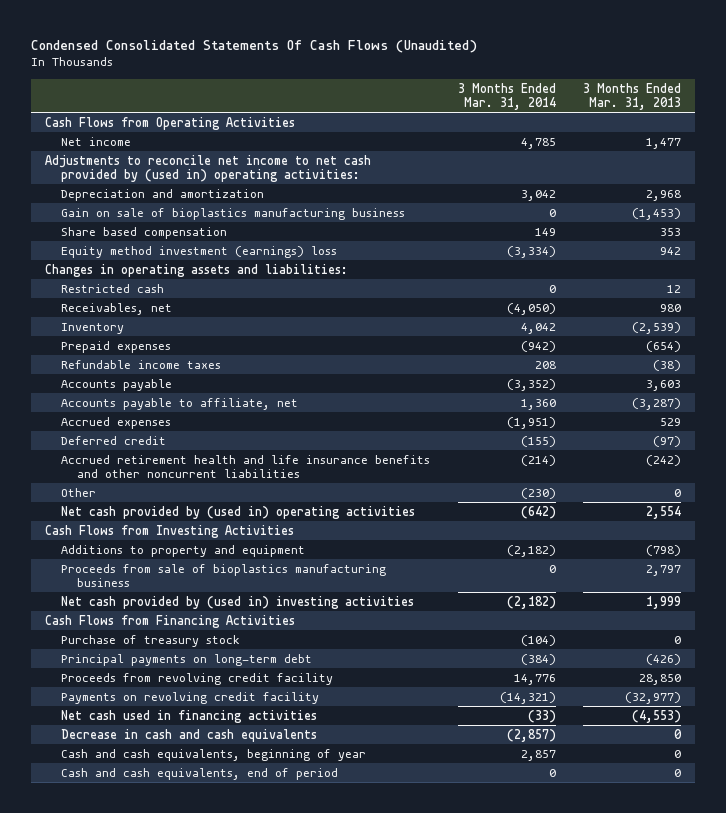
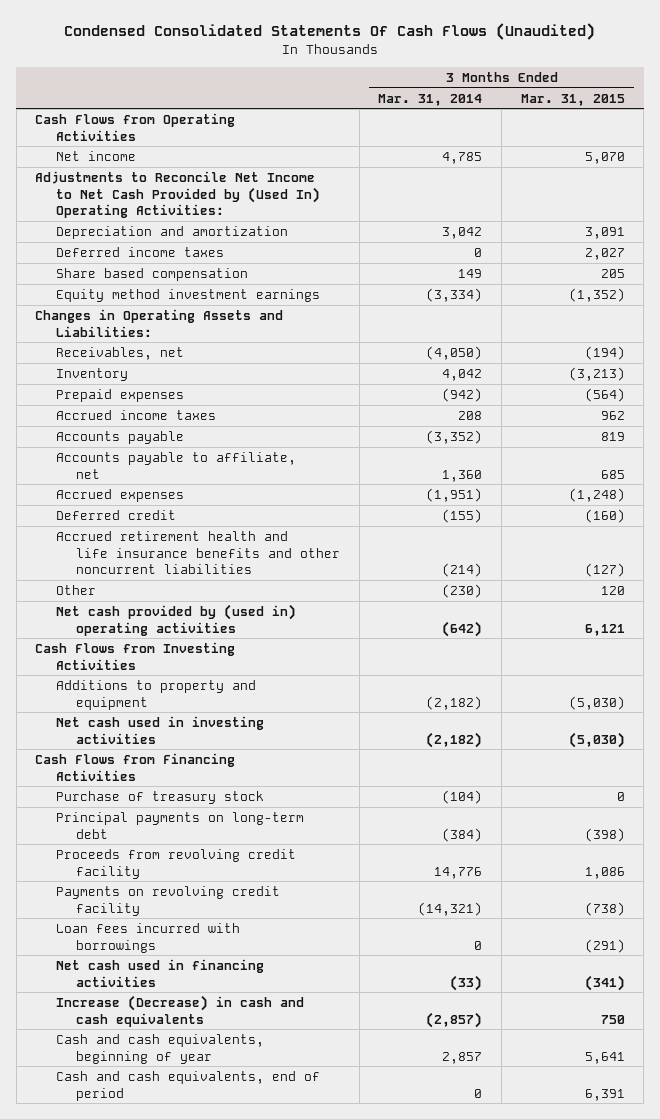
[583,82,682,110] 3 Months Ended Mar. 31, 2013 -> none
none -> [520,93,625,106] Mar. 31, 2015
[44,154,371,183] Adjustments to reconcile net income to net cash provided by (used in) operating activities: -> [35,170,320,219] Adjustments to Reconcile Net Income to Net Cash Provided by (Used In) Operating Activities:
[61,207,406,220] Gain on sale of bioplastics manufacturing business -> none
none -> [55,246,224,257] Deferred income taxes
[61,283,165,293] Restricted cash -> none
[61,245,338,258] Equity method investment (earnings) loss -> [55,288,320,302] Equity method investment earnings
[44,263,348,277] Changes in operating assets and liabilities: -> [35,308,284,337] Changes in Operating Assets and Liabilities:
[61,359,222,369] Refundable income taxes -> [55,409,216,420] Accrued income taxes
[61,563,387,588] Proceeds from sale of bioplastics manufacturing business -> none
[61,595,415,609] Net cash provided by (used in) investing activities -> [55,715,264,744] Net cash used in investing activities
none -> [55,922,240,953] Loan fees incurred with borrowings
[61,728,318,742] Decrease in cash and cash equivalents -> [55,994,304,1027] Increase (Decrease) in cash and cash equivalents

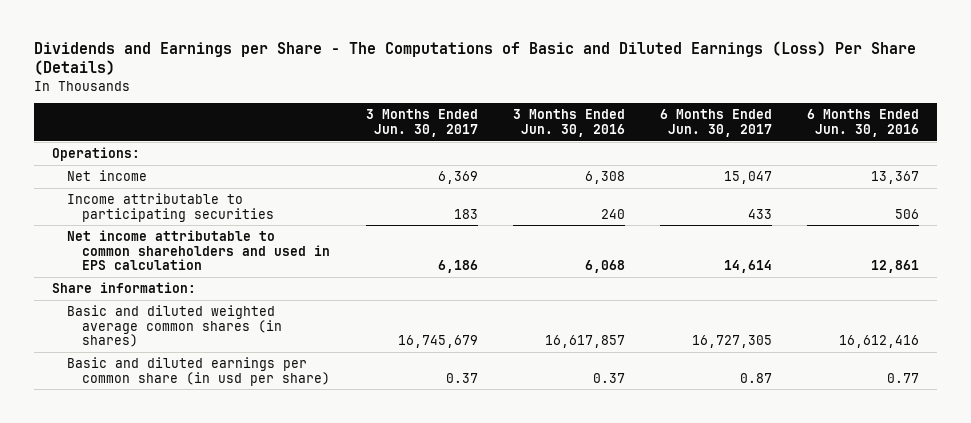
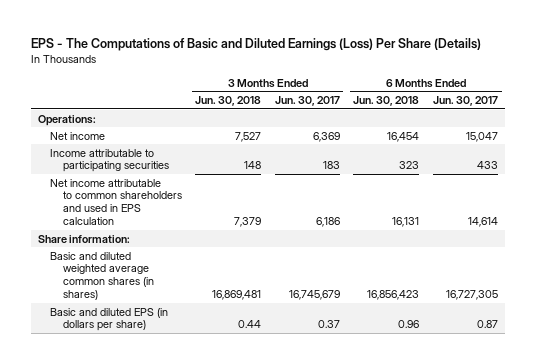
[34,40,917,76] Dividends and Earnings per Share - The Computations of Basic and Diluted Earnings (Loss) Per Share (Details) -> [31,38,482,52] EPS - The Computations of Basic and Diluted Earnings (Loss) Per Share (Details)
[512,109,625,137] 3 Months Ended Jun. 30, 2016 -> none
[807,109,920,137] 6 Months Ended Jun. 30, 2016 -> none
none -> [195,96,262,107] Jun. 30, 2018
none -> [353,96,420,107] Jun. 30, 2018
[67,356,331,386] Basic and diluted earnings per common share (in usd per share) -> [50,307,169,332] Basic and diluted EPS (in dollars per share)

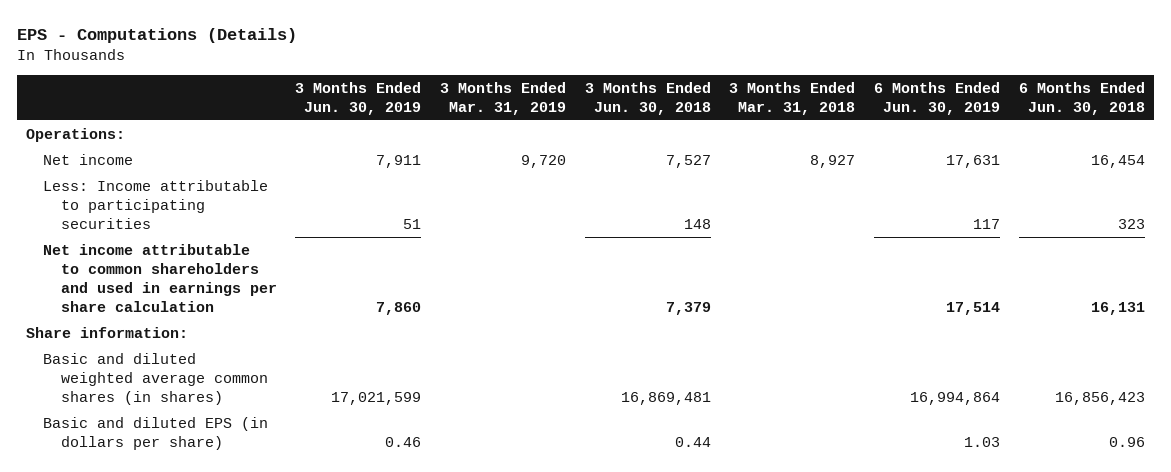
[31,38,482,52] EPS - The Computations of Basic and Diluted Earnings (Loss) Per Share (Details) -> [16,27,297,43] EPS - Computations (Details)
[274,96,340,107] Jun. 30, 2017 -> none
[433,96,499,107] Jun. 30, 2017 -> none
none -> [295,81,422,115] 3 Months Ended Jun. 30, 2019
none -> [440,81,567,115] 3 Months Ended Mar. 31, 2019
none -> [729,81,856,115] 3 Months Ended Mar. 31, 2018
none -> [873,81,1000,115] 6 Months Ended Jun. 30, 2019
[50,148,169,173] Income attributable to participating securities -> [43,179,269,230] Less: Income attributable to participating securities
[50,178,182,225] Net income attributable to common shareholders and used in EPS calculation -> [43,243,277,313] Net income attributable to common shareholders and used in earnings per share calculation

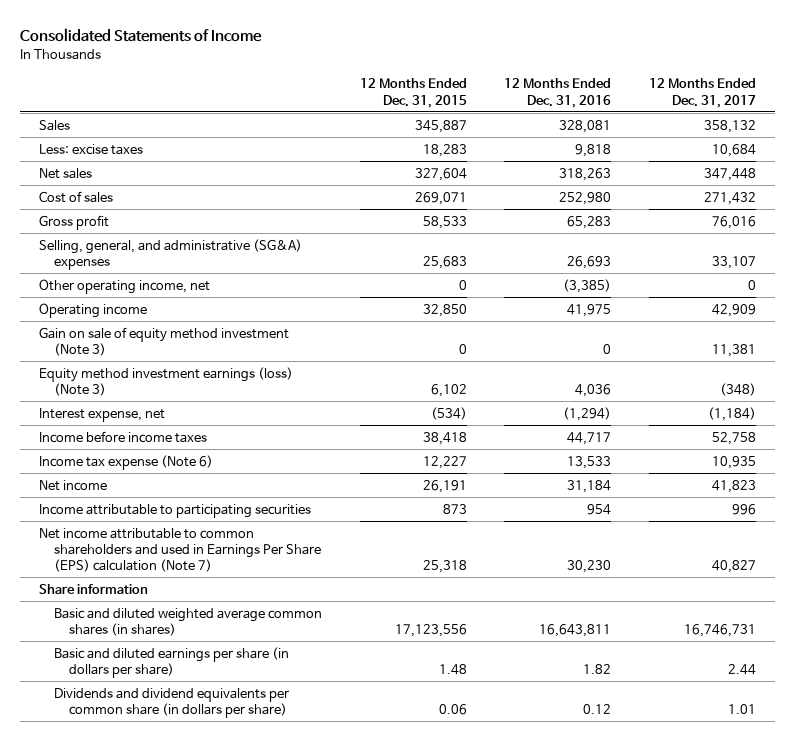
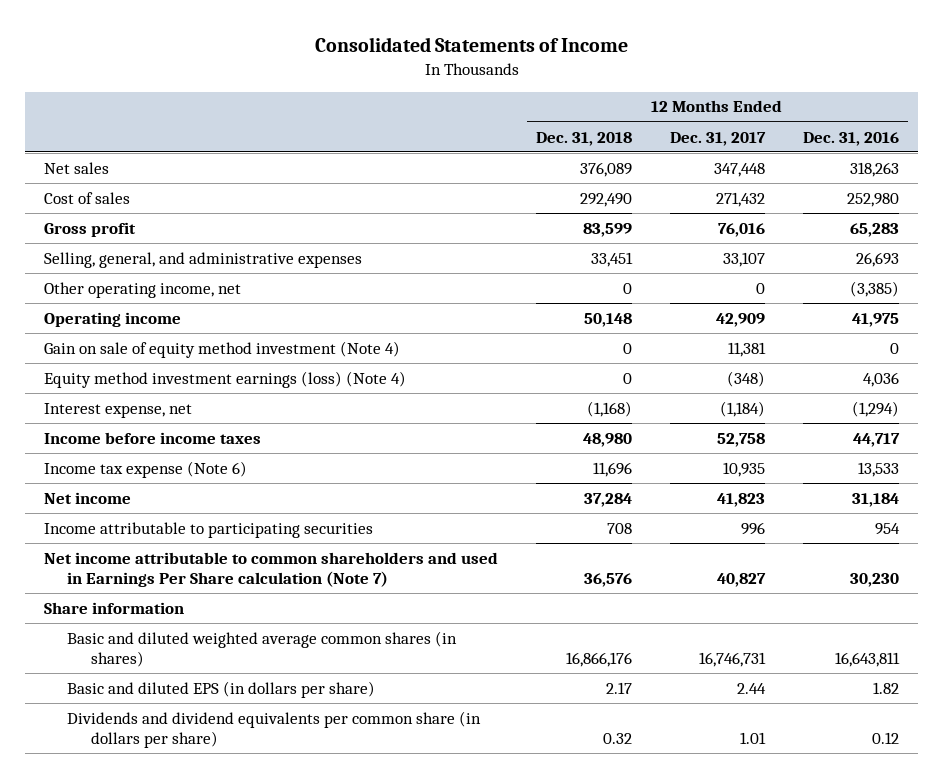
[359,78,467,108] 12 Months Ended Dec. 31, 2015 -> none
none -> [536,131,633,146] Dec. 31, 2018
[39,119,71,131] Sales -> none
[39,143,144,155] Less: excise taxes -> none
[39,238,303,270] Selling, general, and administrative (SG&A) expenses -> [44,251,363,268] Selling, general, and administrative expenses
[39,326,290,356] Gain on sale of equity method investment (Note 3) -> [44,340,401,358] Gain on sale of equity method investment (Note 4)
[39,366,294,396] Equity method investment earnings (loss) (Note 3) -> [44,370,407,388] Equity method investment earnings (loss) (Note 4)
[39,527,321,573] Net income attributable to common shareholders and used in Earnings Per Share (EPS) calculation (Note 7) -> [44,551,499,588] Net income attributable to common shareholders and used in Earnings Per Share calculation (Note 7)
[53,646,289,678] Basic and diluted earnings per share (in dollars per share) -> [67,680,376,698] Basic and diluted EPS (in dollars per share)

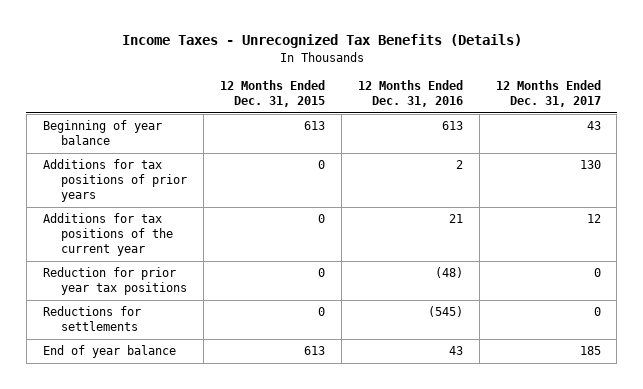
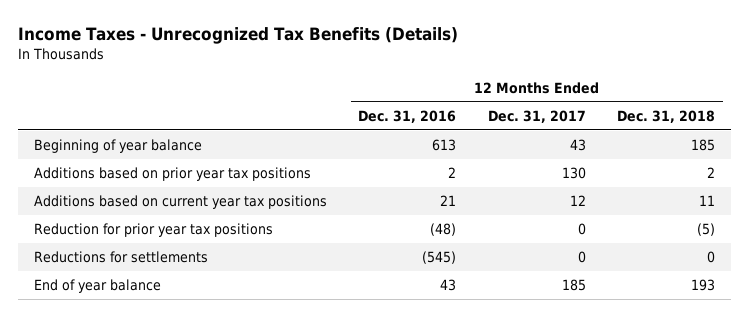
[219,80,325,108] 12 Months Ended Dec. 31, 2015 -> none
none -> [617,109,716,123] Dec. 31, 2018
[42,159,187,203] Additions for tax positions of prior years -> [33,167,311,182] Additions based on prior year tax positions
[42,213,173,257] Additions for tax positions of the current year -> [33,195,327,210] Additions based on current year tax positions

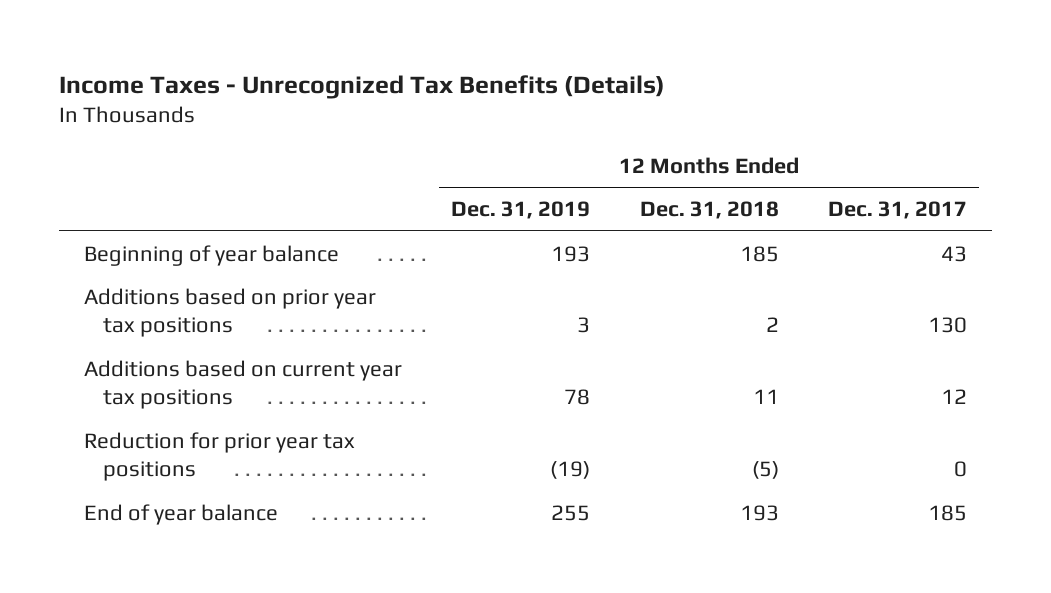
[358,109,457,123] Dec. 31, 2016 -> none
none -> [451,201,591,220] Dec. 31, 2019
[33,251,208,264] Reductions for settlements -> none

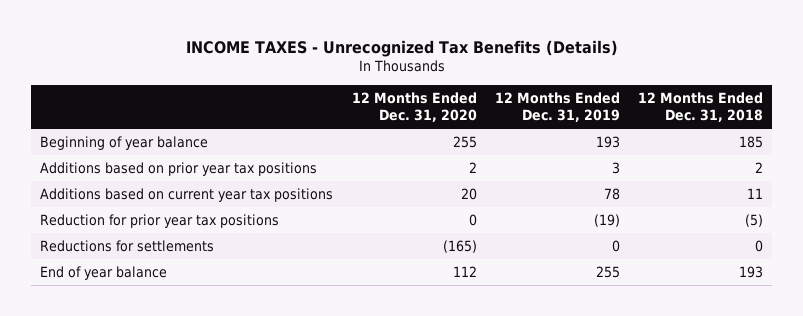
[59,74,666,99] Income Taxes - Unrecognized Tax Benefits (Details) -> [185,39,618,57] INCOME TAXES - Unrecognized Tax Benefits (Details)
[828,201,968,220] Dec. 31, 2017 -> none
none -> [351,91,477,123] 12 Months Ended Dec. 31, 2020
none -> [40,240,215,253] Reductions for settlements

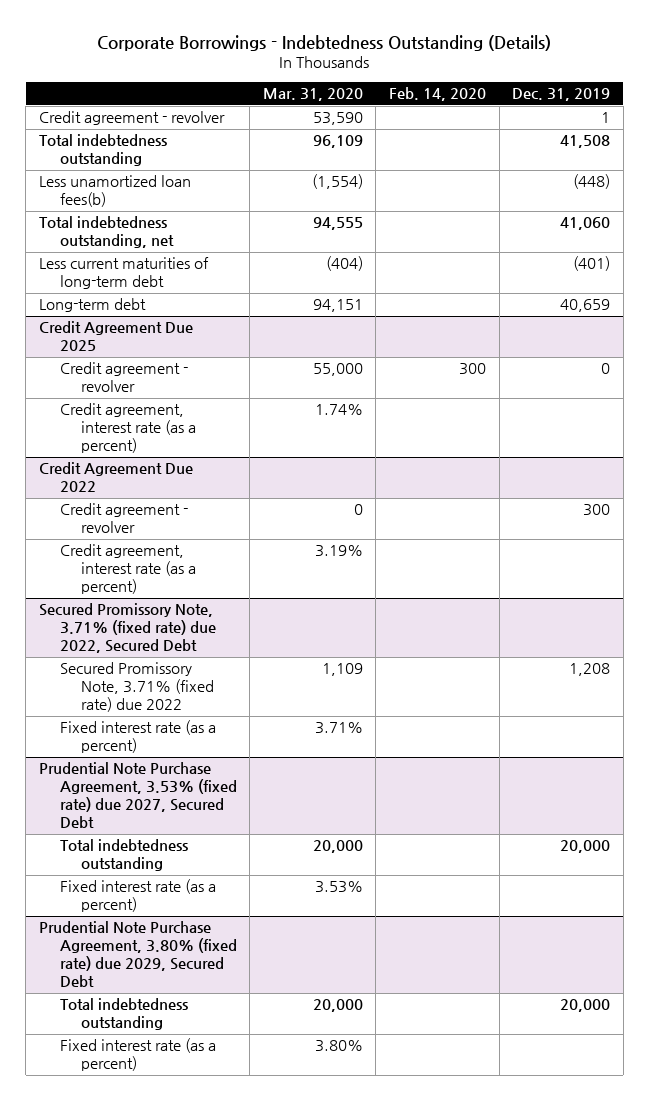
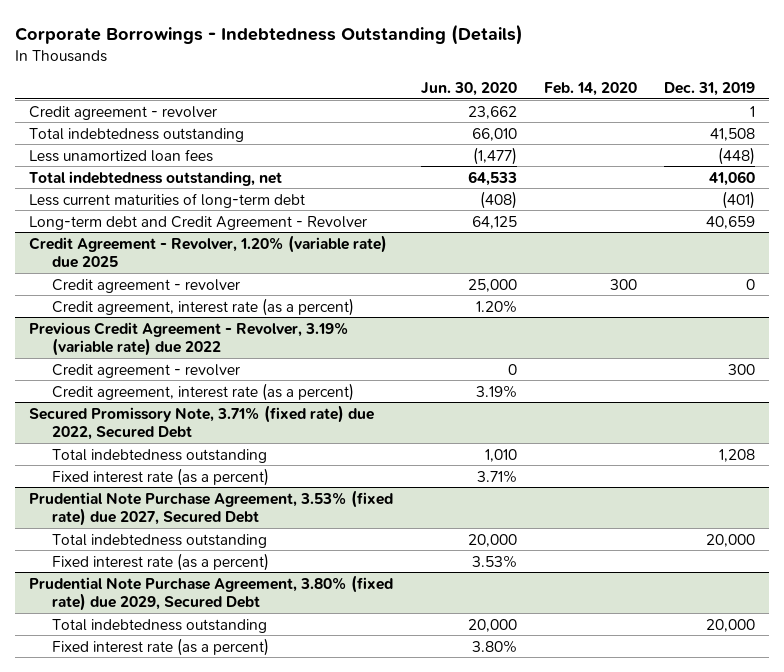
[262,88,363,102] Mar. 31, 2020 -> none
none -> [420,81,517,96] Jun. 30, 2020
[38,175,191,208] Less unamortized loan fees(b) -> [29,148,214,162] Less unamortized loan fees
[38,298,146,313] Long-term debt -> [29,215,368,230] Long-term debt and Credit Agreement - Revolver
[38,321,193,352] Credit Agreement Due 2025 -> [29,234,388,268] Credit Agreement - Revolver, 1.20% (variable rate) due 2025
[38,462,193,493] Credit Agreement Due 2022 -> [29,321,350,356] Previous Credit Agreement - Revolver, 3.19% (variable rate) due 2022
[59,662,214,713] Secured Promissory Note, 3.71% (fixed rate) due 2022 -> [52,448,268,463] Total indebtedness outstanding

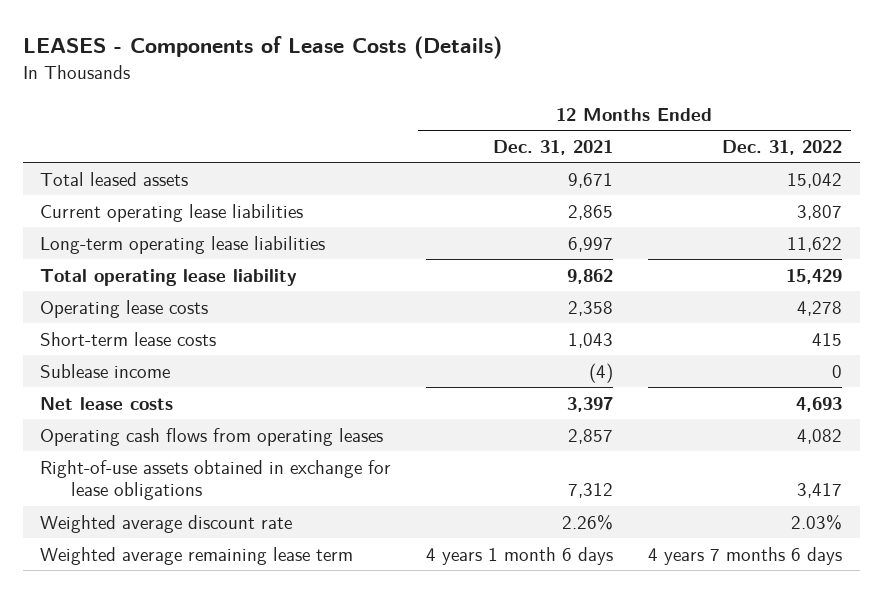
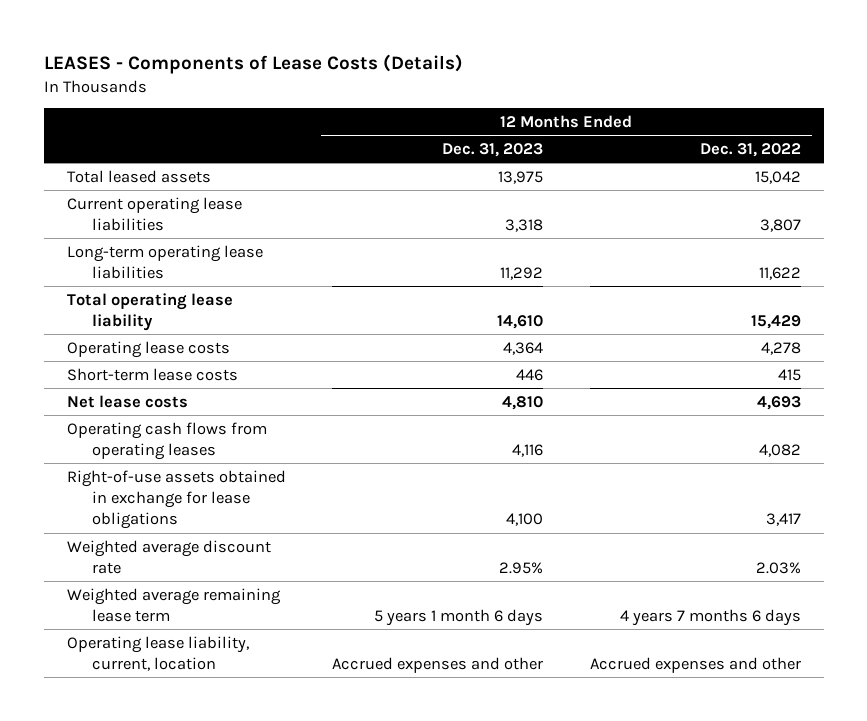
[493,140,614,156] Dec. 31, 2021 -> none
none -> [442,143,544,158] Dec. 31, 2023
[40,363,171,378] Sublease income -> none
none -> [66,635,249,672] Operating lease liability, current, location

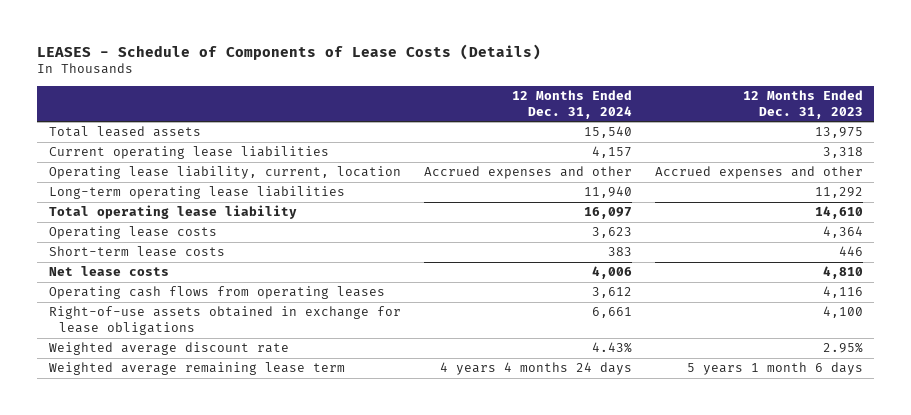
[43,54,463,75] LEASES - Components of Lease Costs (Details) -> [37,43,542,60] LEASES - Schedule of Components of Lease Costs (Details)
[699,143,801,158] Dec. 31, 2022 -> none
none -> [511,89,632,119] 12 Months Ended Dec. 31, 2024
[66,635,249,672] Operating lease liability, current, location -> [48,166,401,180] Operating lease liability, current, location

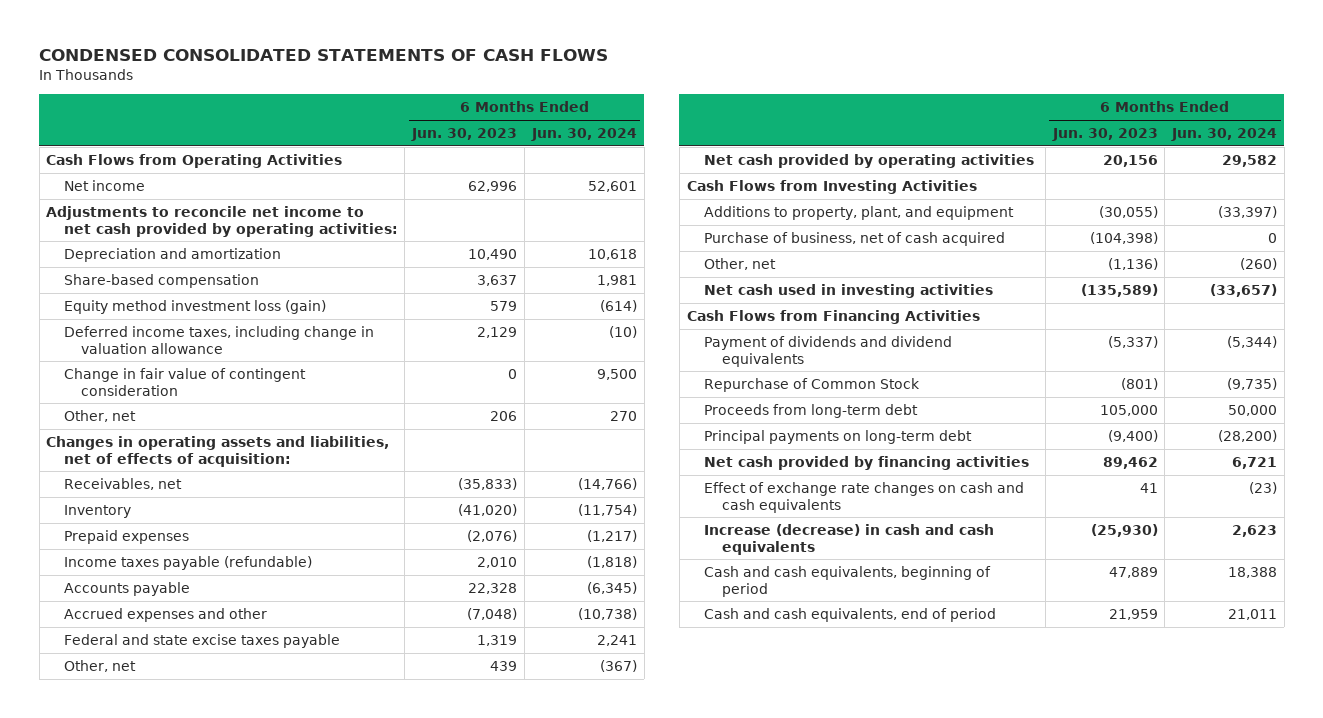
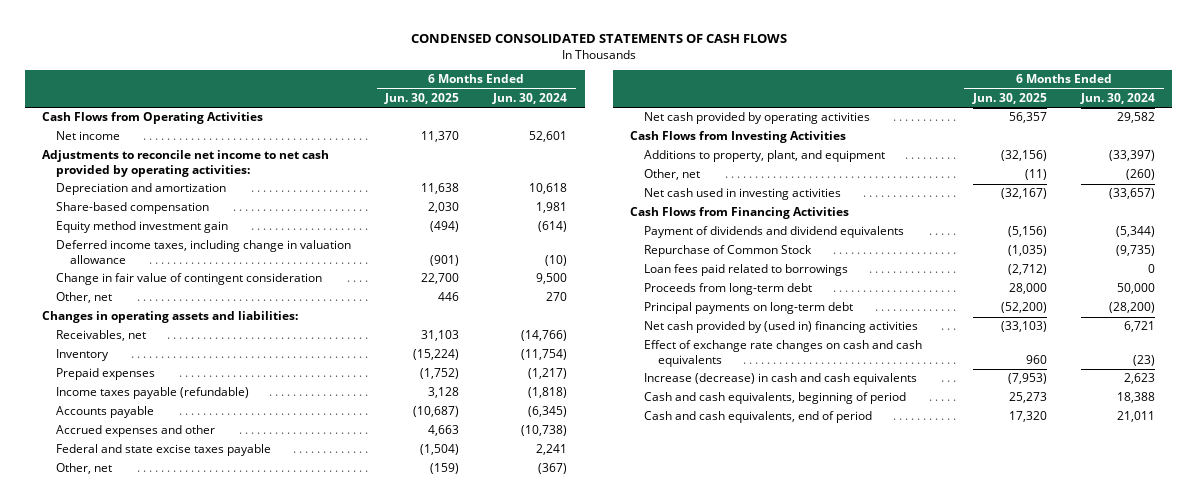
[411,128,518,142] Jun. 30, 2023 -> none
none -> [384,93,460,105] Jun. 30, 2025
[63,300,326,315] Equity method investment loss (gain) -> [56,221,229,234] Equity method investment gain
[46,436,390,467] Changes in operating assets and liabilities, net of effects of acquisition: -> [42,311,299,324] Changes in operating assets and liabilities:
[704,232,1006,247] Purchase of business, net of cash acquired -> none
none -> [643,264,848,277] Loan fees paid related to borrowings
[704,456,1030,471] Net cash provided by financing activities -> [643,321,918,334] Net cash provided by (used in) financing activities

